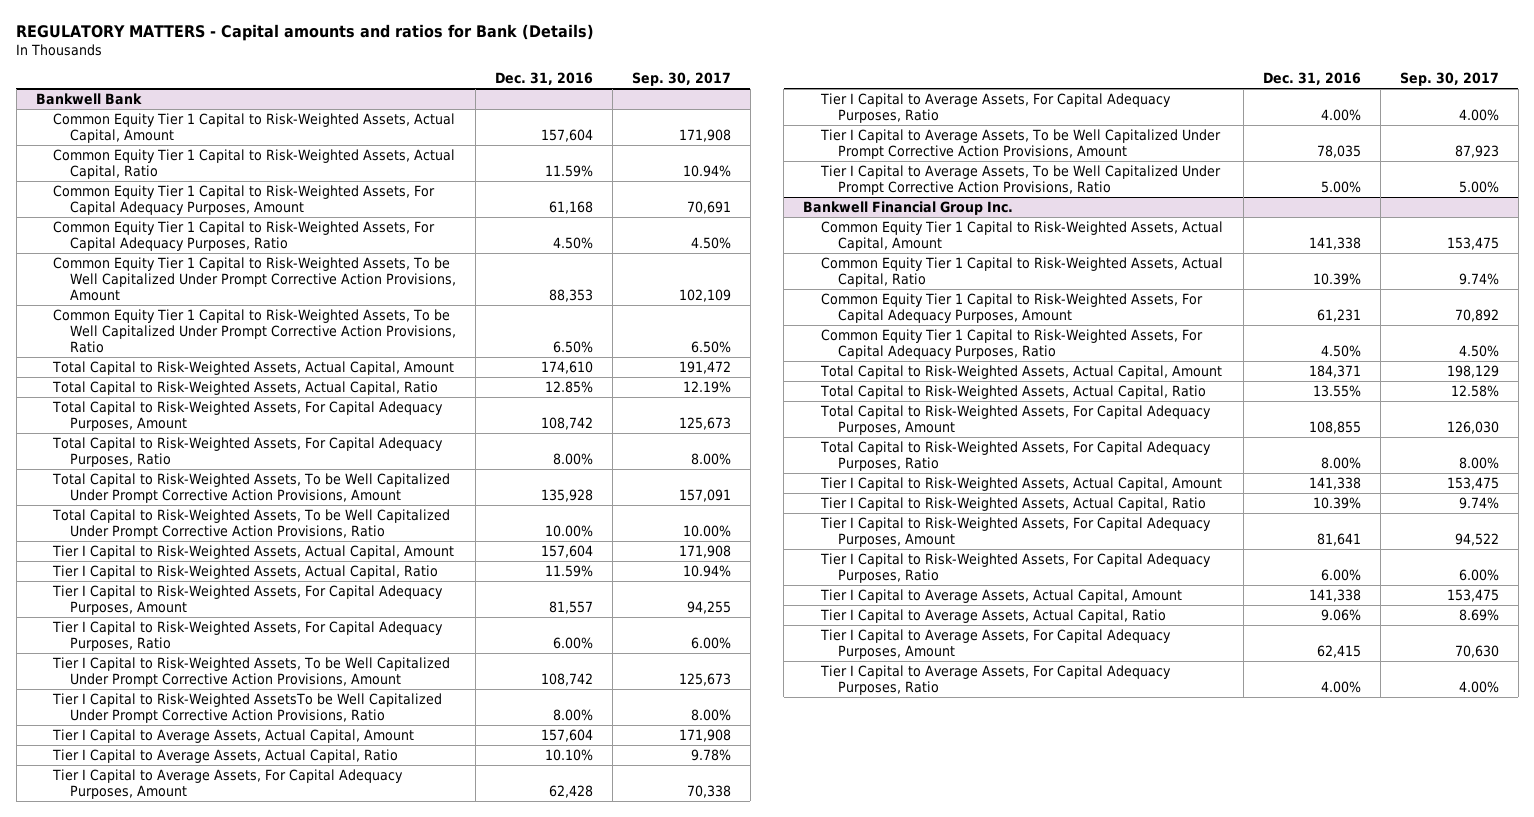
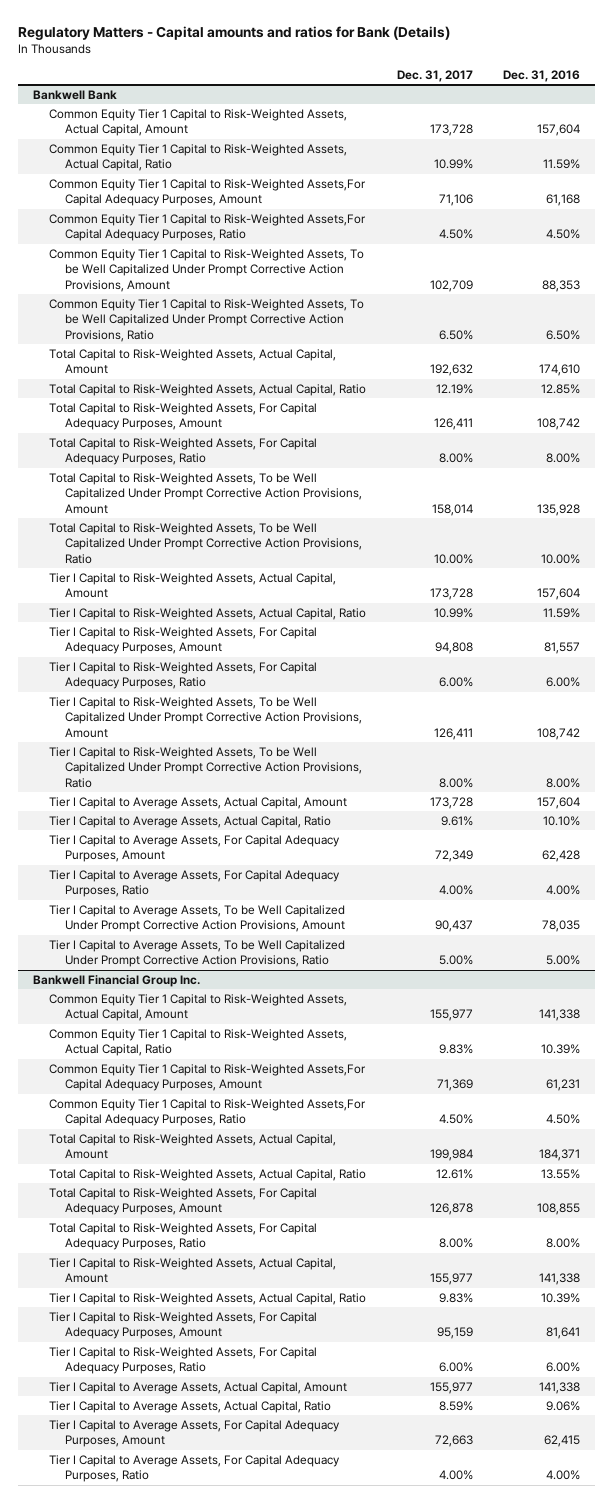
[16,23,595,41] REGULATORY MATTERS - Capital amounts and ratios for Bank (Details) -> [18,25,451,40] Regulatory Matters - Capital amounts and ratios for Bank (Details)
[631,72,731,87] Sep. 30, 2017 -> none
none -> [396,70,473,83] Dec. 31, 2017
[52,184,435,215] Common Equity Tier 1 Capital to Risk-Weighted Assets, For Capital Adequacy Purposes, Amount -> [49,178,367,207] Common Equity Tier 1 Capital to Risk-Weighted Assets,For Capital Adequacy Purposes, Amount
[52,220,435,251] Common Equity Tier 1 Capital to Risk-Weighted Assets, For Capital Adequacy Purposes, Ratio -> [49,213,367,242] Common Equity Tier 1 Capital to Risk-Weighted Assets,For Capital Adequacy Purposes, Ratio
[51,692,442,723] Tier I Capital to Risk-Weighted AssetsTo be Well Capitalized Under Prompt Corrective Action Provisions, Ratio -> [49,746,363,788] Tier I Capital to Risk-Weighted Assets, To be Well Capitalized Under Prompt Corrective Action Provisions, Ratio
[820,292,1203,323] Common Equity Tier 1 Capital to Risk-Weighted Assets, For Capital Adequacy Purposes, Amount -> [49,1063,367,1092] Common Equity Tier 1 Capital to Risk-Weighted Assets,For Capital Adequacy Purposes, Amount
[820,328,1203,359] Common Equity Tier 1 Capital to Risk-Weighted Assets, For Capital Adequacy Purposes, Ratio -> [49,1098,367,1127] Common Equity Tier 1 Capital to Risk-Weighted Assets,For Capital Adequacy Purposes, Ratio

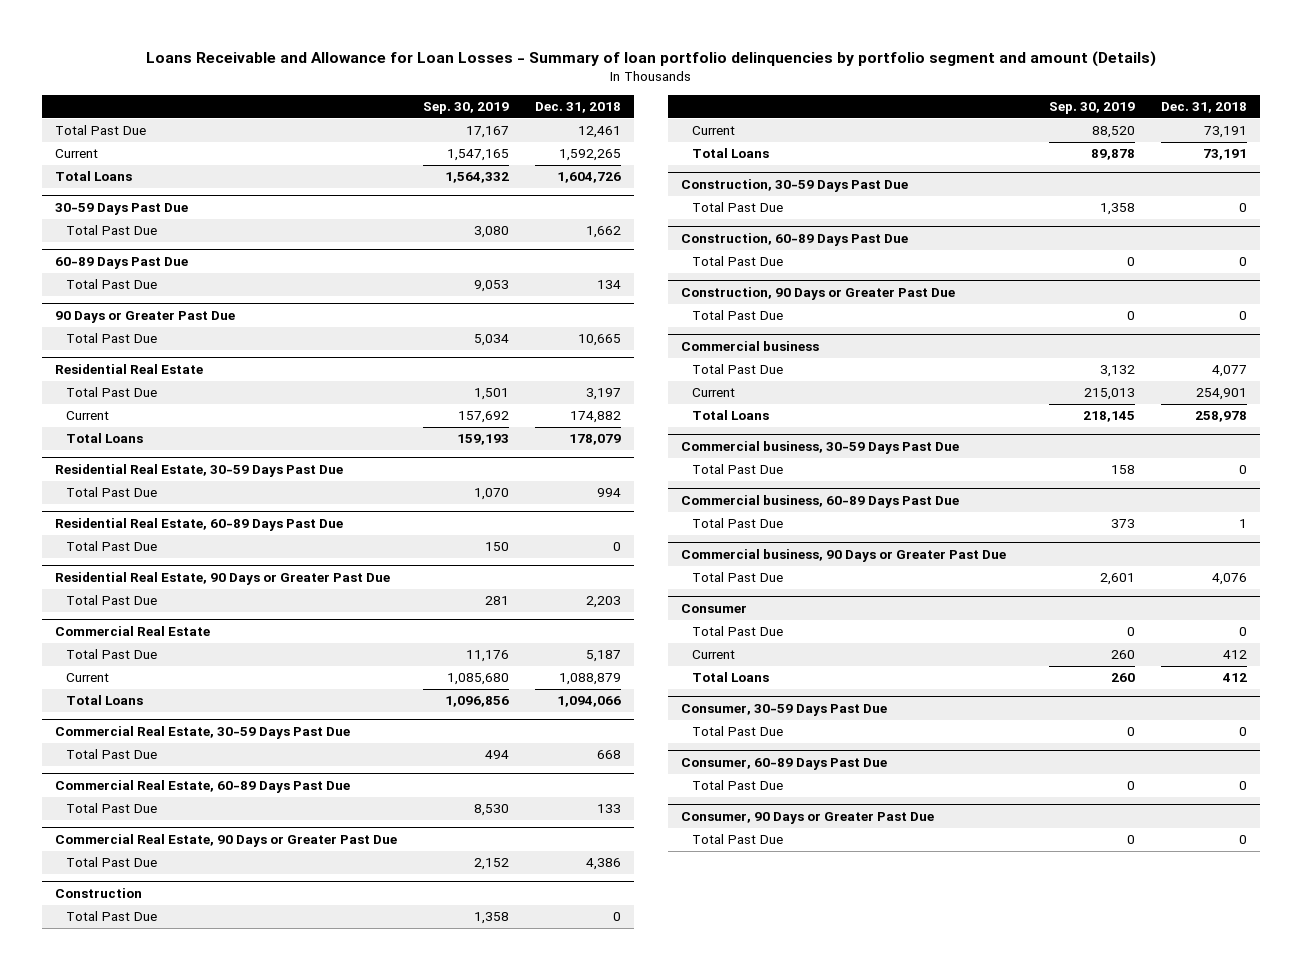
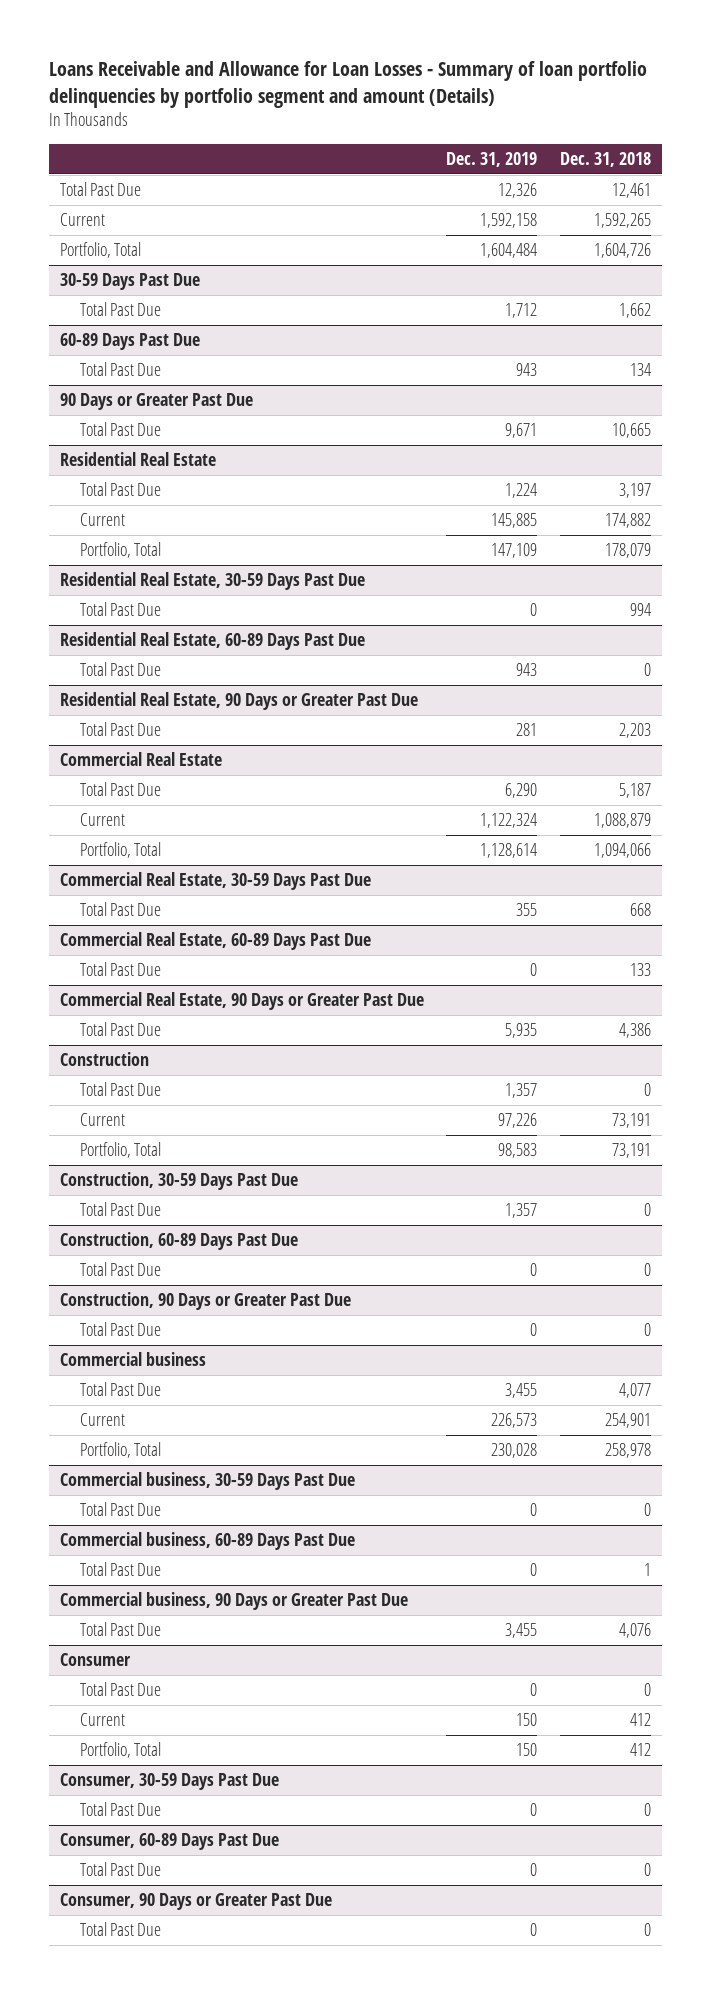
[423,102,510,115] Sep. 30, 2019 -> none
none -> [446,151,538,167] Dec. 31, 2019
[55,171,133,182] Total Loans -> [60,242,142,259] Portfolio, Total
[65,433,143,444] Total Loans -> [80,542,162,559] Portfolio, Total
[65,695,143,706] Total Loans -> [80,842,162,859] Portfolio, Total
[691,148,769,159] Total Loans -> [80,1142,162,1159] Portfolio, Total
[691,410,769,421] Total Loans -> [80,1442,162,1459] Portfolio, Total
[691,672,769,683] Total Loans -> [80,1742,162,1759] Portfolio, Total

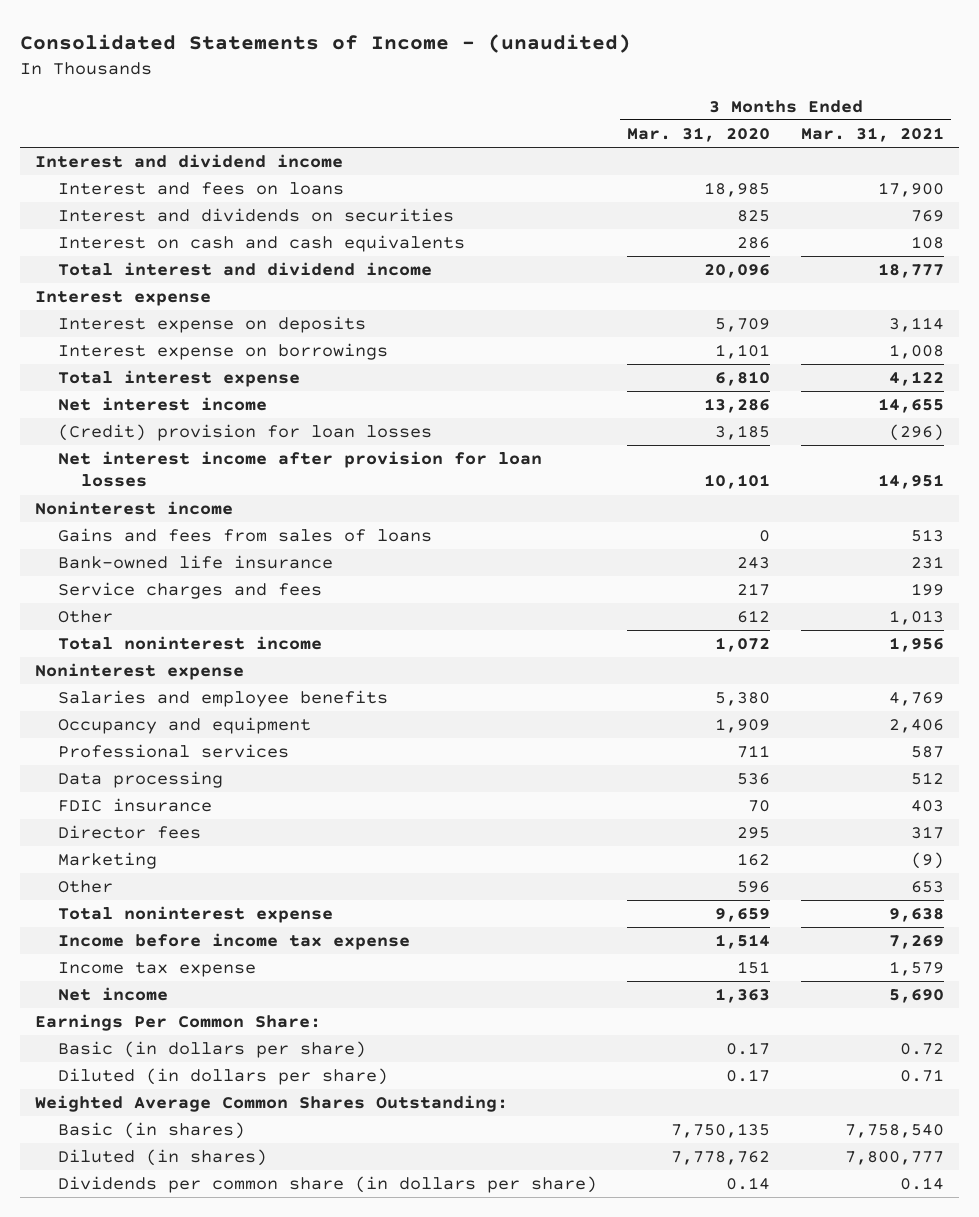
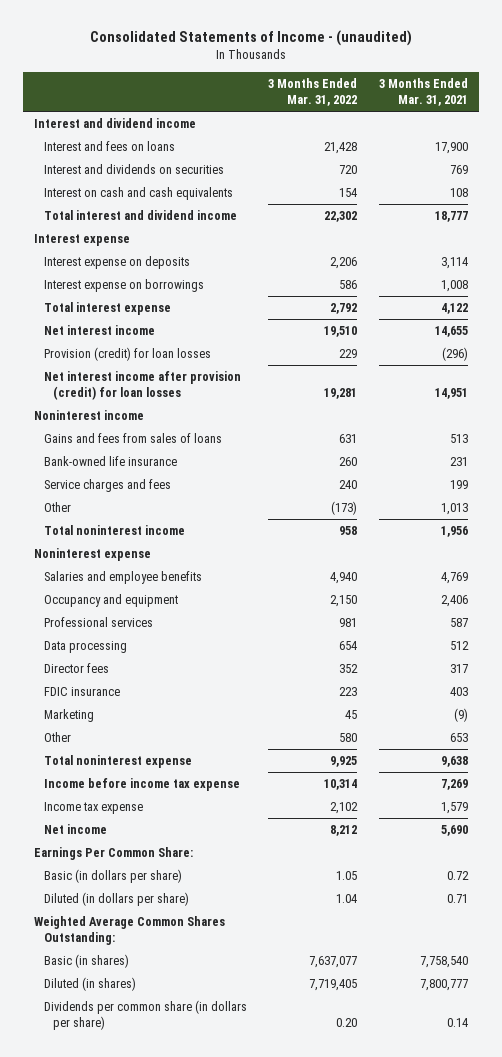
[627,127,771,143] Mar. 31, 2020 -> none
none -> [268,78,358,107] 3 Months Ended Mar. 31, 2022
[58,424,433,442] (Credit) provision for loan losses -> [43,347,211,362] Provision (credit) for loan losses
[58,451,543,488] Net interest income after provision for loan losses -> [43,371,241,401] Net interest income after provision (credit) for loan losses
[58,798,213,813] FDIC insurance -> [43,687,120,697] FDIC insurance

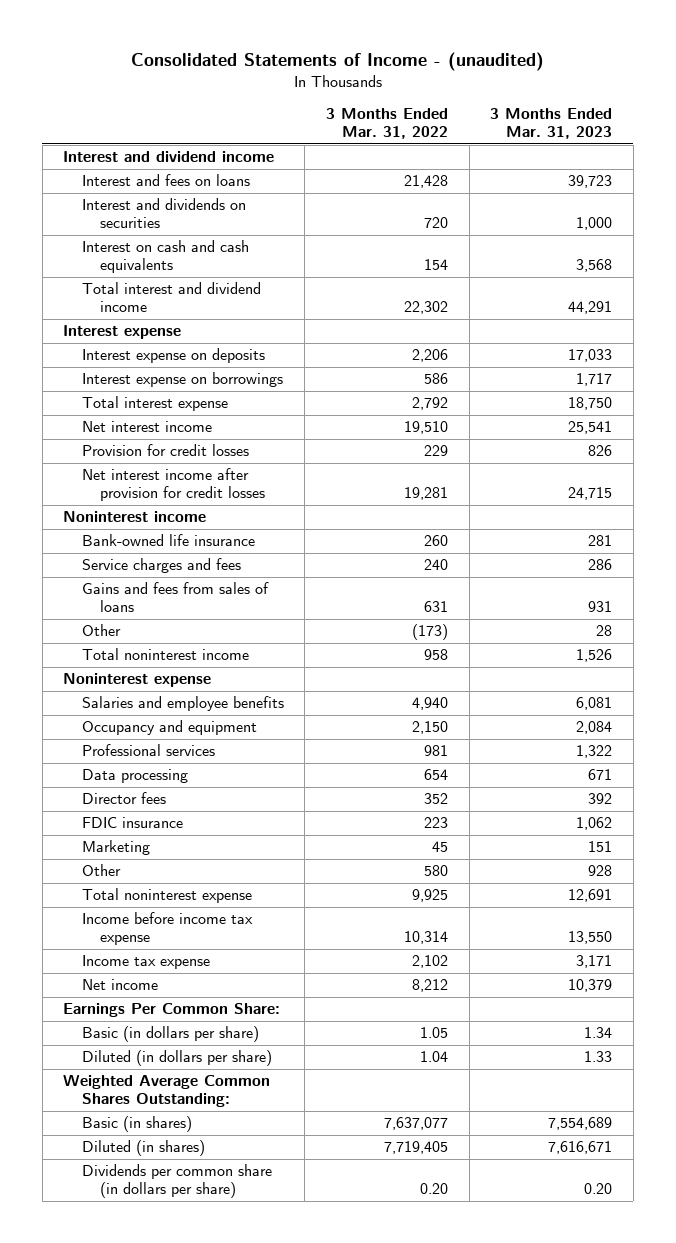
[379,78,469,107] 3 Months Ended Mar. 31, 2021 -> none
none -> [490,108,613,140] 3 Months Ended Mar. 31, 2023
[43,347,211,362] Provision (credit) for loan losses -> [81,444,249,457] Provision for credit losses
[43,371,241,401] Net interest income after provision (credit) for loan losses -> [81,468,266,502] Net interest income after provision for credit losses
[43,433,222,444] Gains and fees from sales of loans -> [81,582,269,613] Gains and fees from sales of loans

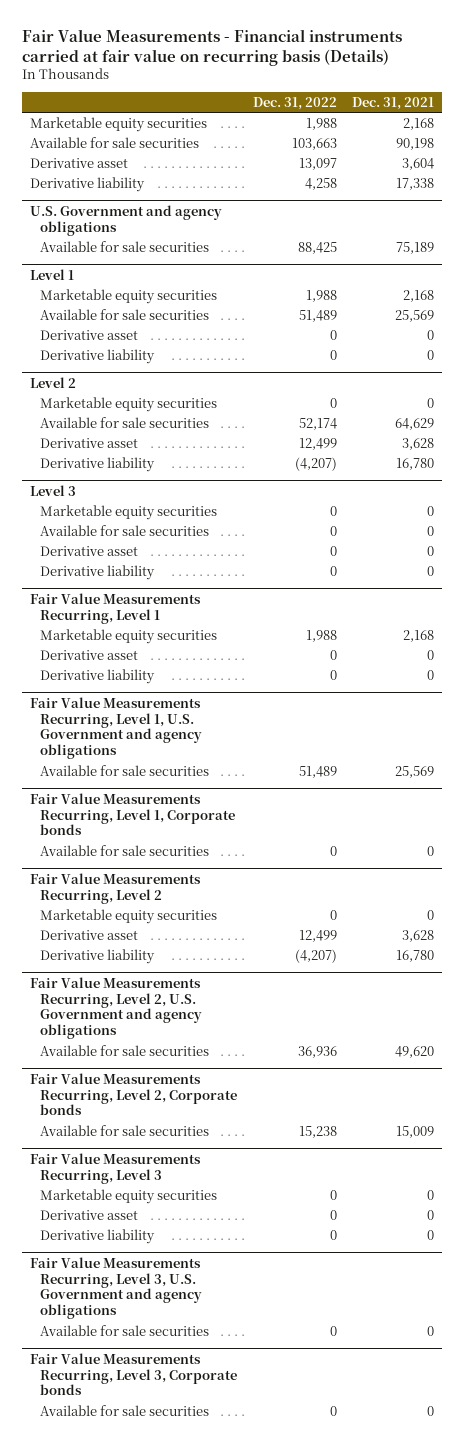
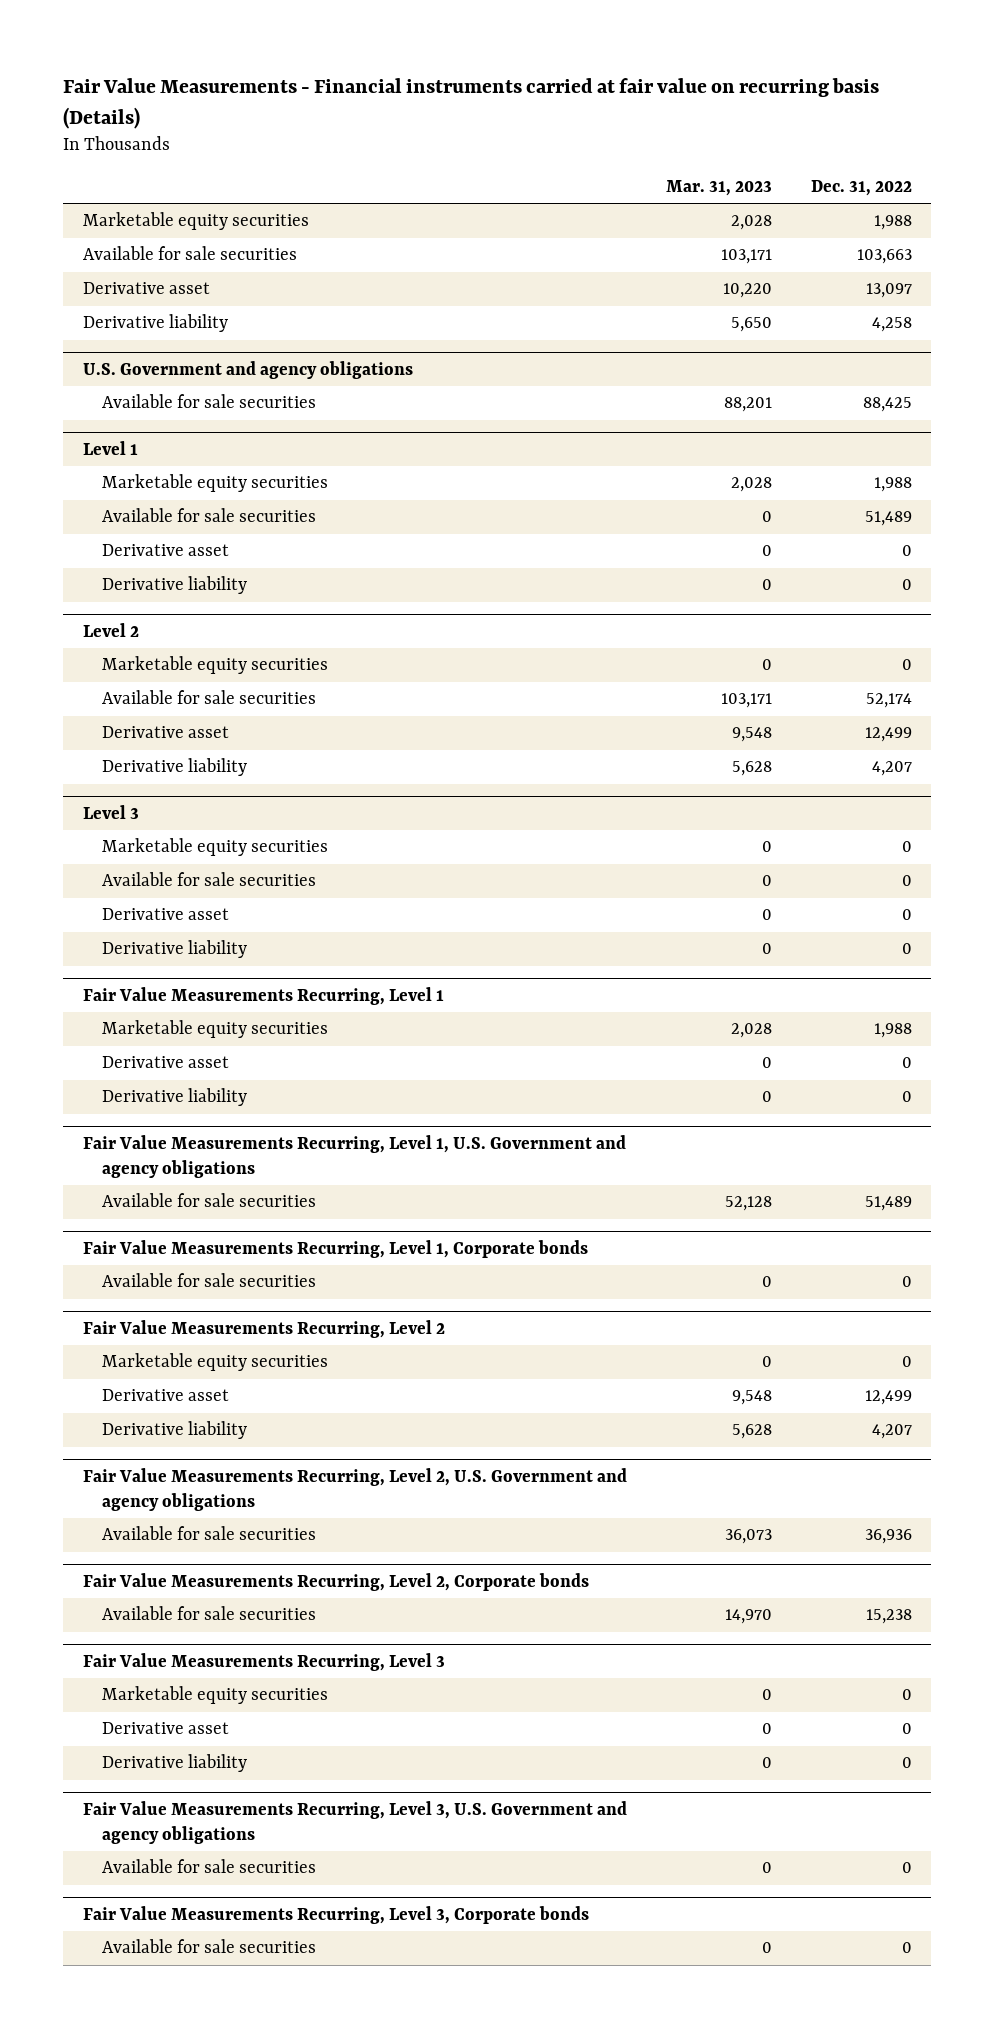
[352,96,435,110] Dec. 31, 2021 -> none
none -> [665,179,772,196] Mar. 31, 2023
[294,456,337,471] (4,207) -> [871,761,912,777] 4,207
[294,948,337,963] (4,207) -> [871,1424,912,1440] 4,207

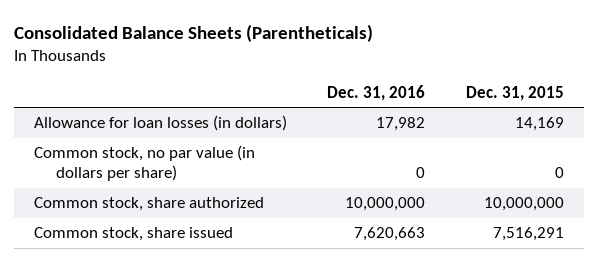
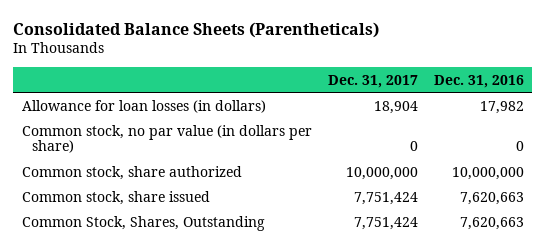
[465,85,564,101] Dec. 31, 2015 -> none
none -> [327,74,418,88] Dec. 31, 2017
none -> [21,215,265,231] Common Stock, Shares, Outstanding

